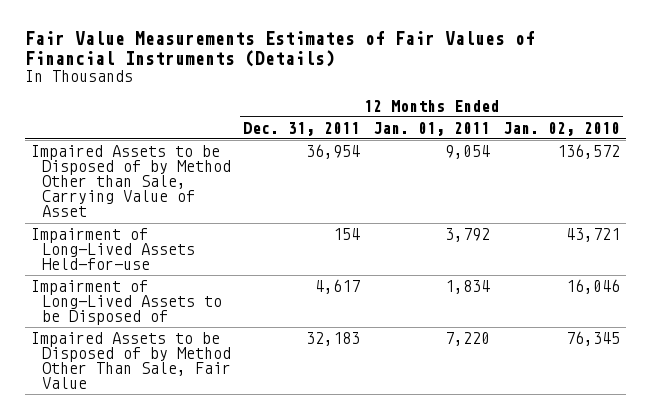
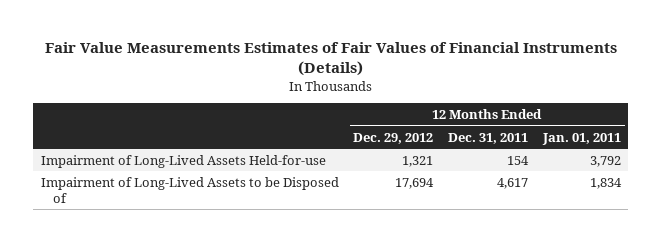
[502,121,620,136] Jan. 02, 2010 -> none
none -> [353,132,434,144] Dec. 29, 2012
[31,144,231,218] Impaired Assets to be Disposed of by Method Other than Sale, Carrying Value of Asset -> none
[31,331,231,390] Impaired Assets to be Disposed of by Method Other Than Sale, Fair Value -> none

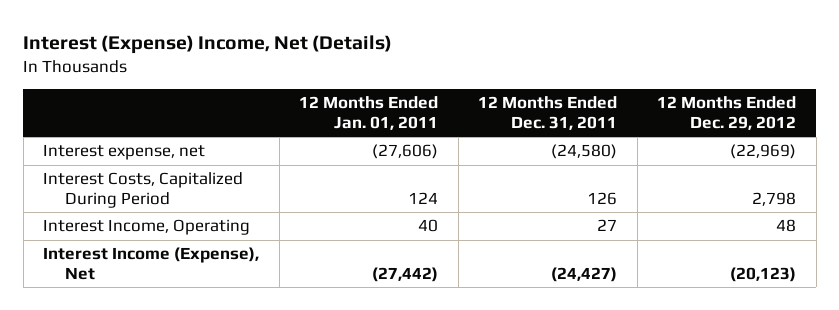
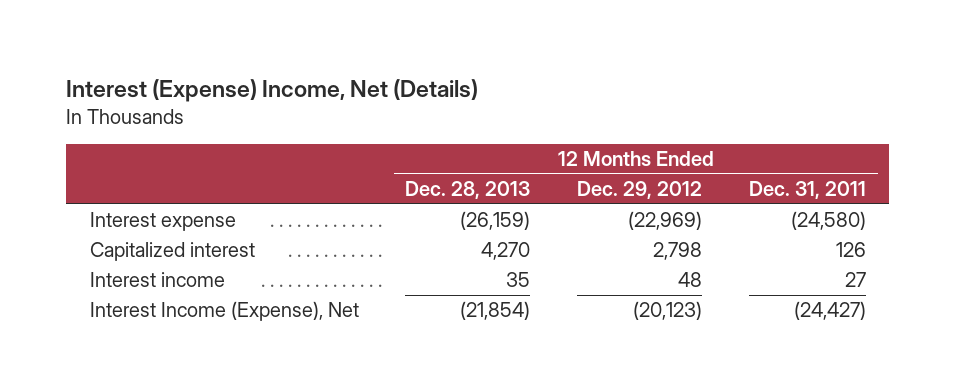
[299,96,439,130] 12 Months Ended Jan. 01, 2011 -> none
none -> [405,180,531,199] Dec. 28, 2013
[43,144,206,161] Interest expense, net -> [89,212,236,232] Interest expense
[43,172,244,208] Interest Costs, Capitalized During Period -> [89,242,255,262] Capitalized interest
[43,219,251,236] Interest Income, Operating -> [89,272,225,288] Interest income

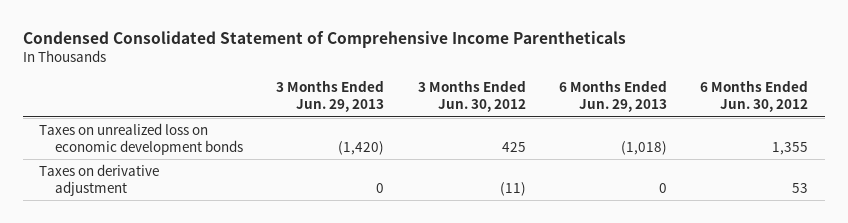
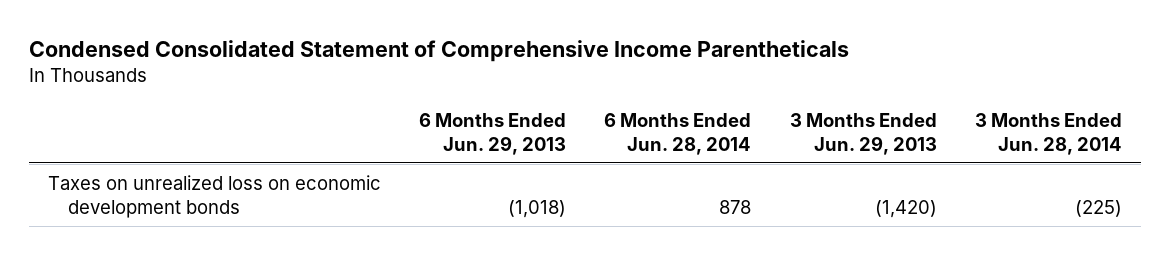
[417,80,526,113] 3 Months Ended Jun. 30, 2012 -> none
[700,80,809,113] 6 Months Ended Jun. 30, 2012 -> none
none -> [604,112,752,155] 6 Months Ended Jun. 28, 2014
none -> [975,112,1123,155] 3 Months Ended Jun. 28, 2014
[39,164,160,196] Taxes on derivative adjustment -> none

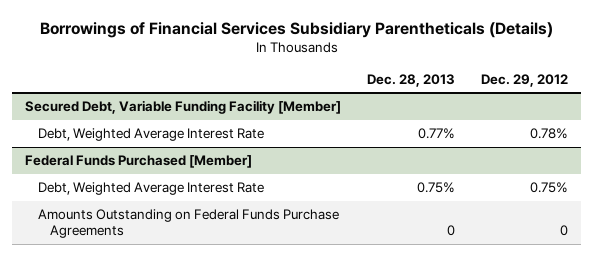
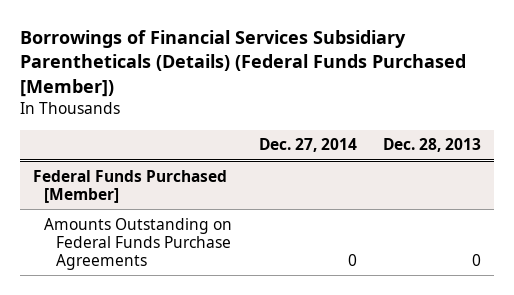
[39,21,553,38] Borrowings of Financial Services Subsidiary Parentheticals (Details) -> [19,30,466,97] Borrowings of Financial Services Subsidiary Parentheticals (Details) (Federal Funds Purchased [Member])
[480,73,568,87] Dec. 29, 2012 -> none
none -> [258,138,357,153] Dec. 27, 2014
[25,100,342,115] Secured Debt, Variable Funding Facility [Member] -> none
[37,128,264,142] Debt, Weighted Average Interest Rate -> none
[37,182,264,196] Debt, Weighted Average Interest Rate -> none

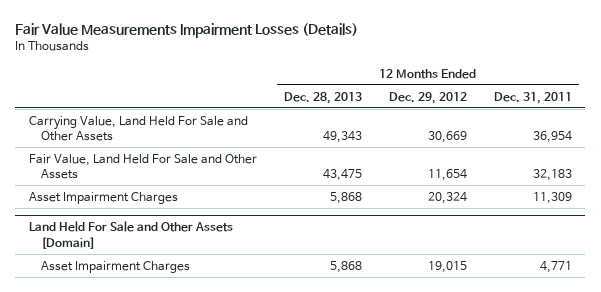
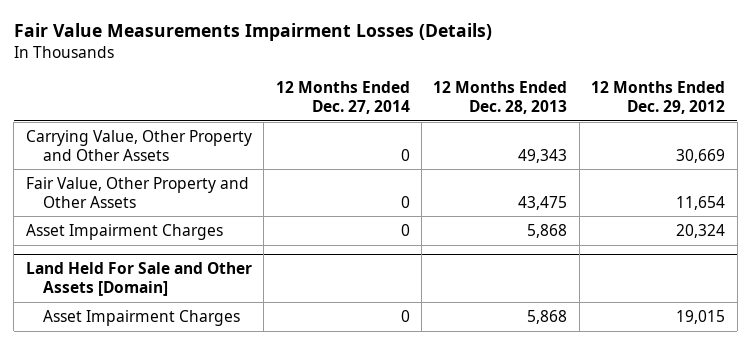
[493,91,572,104] Dec. 31, 2011 -> none
none -> [275,81,410,114] 12 Months Ended Dec. 27, 2014
[28,115,248,142] Carrying Value, Land Held For Sale and Other Assets -> [25,129,252,161] Carrying Value, Other Property and Other Assets
[28,153,257,180] Fair Value, Land Held For Sale and Other Assets -> [25,176,249,208] Fair Value, Other Property and Other Assets

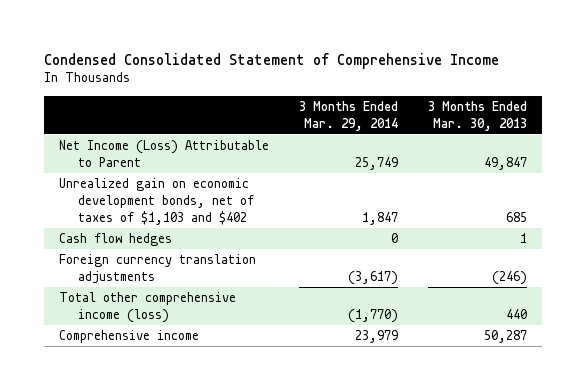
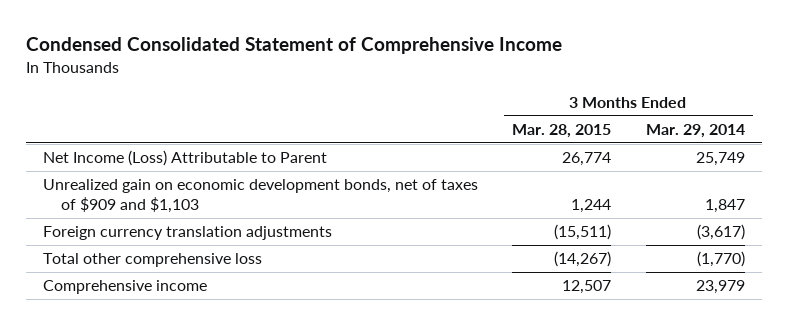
[427,100,527,131] 3 Months Ended Mar. 30, 2013 -> none
none -> [512,124,612,139] Mar. 28, 2015
[59,233,173,247] Cash flow hedges -> none
[59,178,254,226] Unrealized gain on economic development bonds, net of taxes of $1,103 and $402 -> [43,179,479,213] Unrealized gain on economic development bonds, net of taxes of $909 and $1,103
[59,292,237,324] Total other comprehensive income (loss) -> [43,253,263,268] Total other comprehensive loss

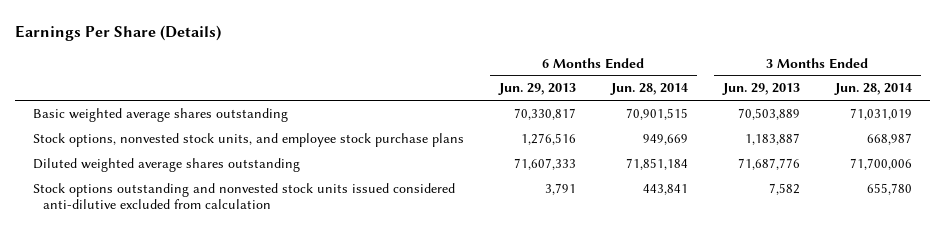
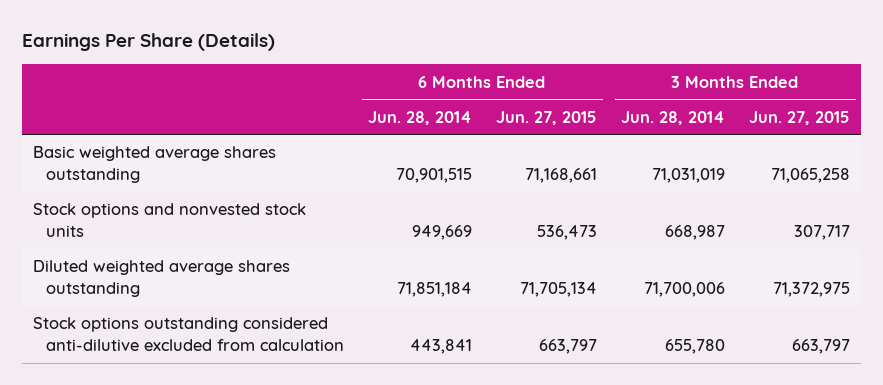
[497,83,576,96] Jun. 29, 2013 -> none
[721,83,800,96] Jun. 29, 2013 -> none
none -> [495,110,597,125] Jun. 27, 2015
none -> [748,110,850,125] Jun. 27, 2015
[32,132,464,147] Stock options, nonvested stock units, and employee stock purchase plans -> [33,203,307,237] Stock options and nonvested stock units
[32,182,455,210] Stock options outstanding and nonvested stock units issued considered anti-dilutive excluded from calculation -> [33,317,345,351] Stock options outstanding considered anti-dilutive excluded from calculation

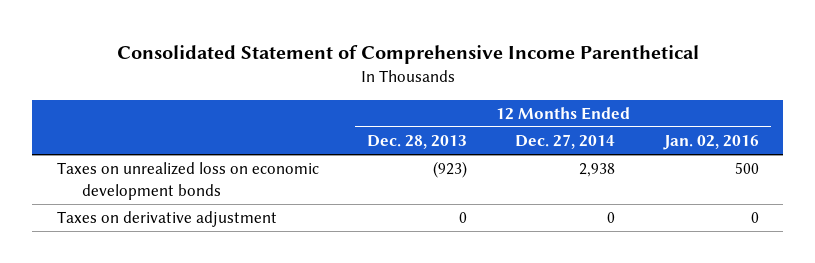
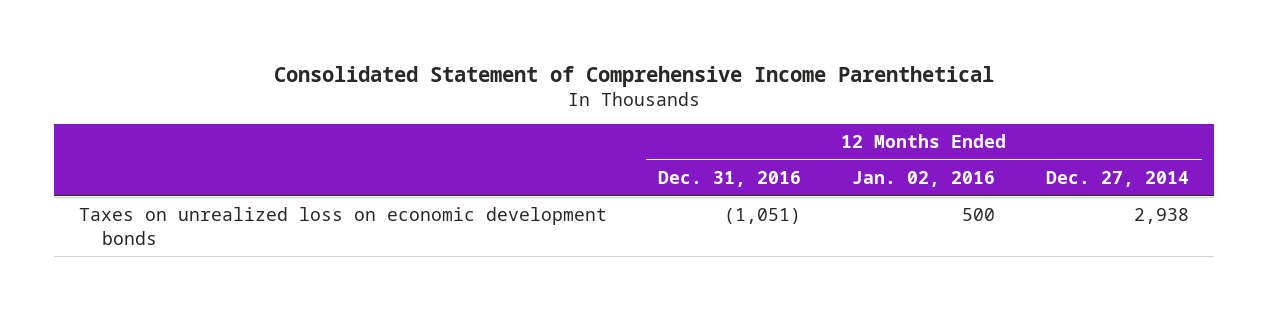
[366,135,467,150] Dec. 28, 2013 -> none
none -> [658,171,802,188] Dec. 31, 2016
[56,211,277,228] Taxes on derivative adjustment -> none

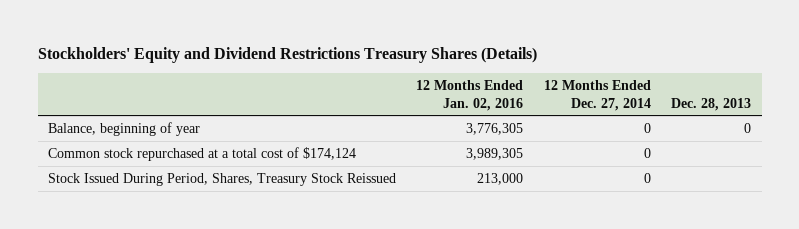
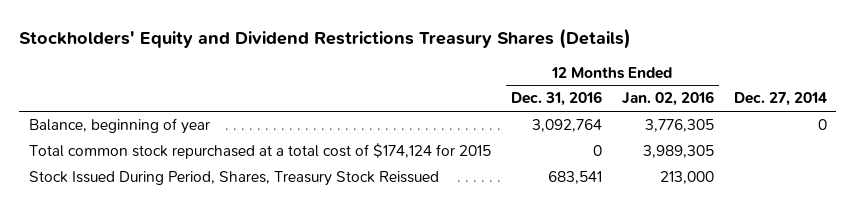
[543,79,651,111] 12 Months Ended Dec. 27, 2014 -> none
[671,97,752,111] Dec. 28, 2013 -> none
none -> [510,91,602,107] Dec. 31, 2016
none -> [733,92,827,107] Dec. 27, 2014
[47,146,356,161] Common stock repurchased at a total cost of $174,124 -> [29,143,492,160] Total common stock repurchased at a total cost of $174,124 for 2015

